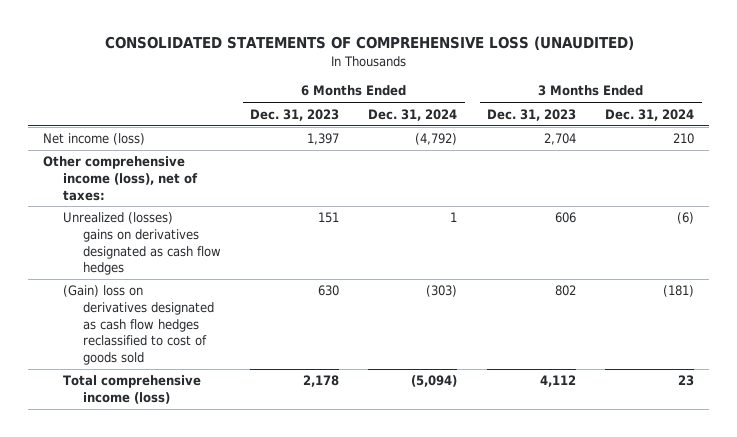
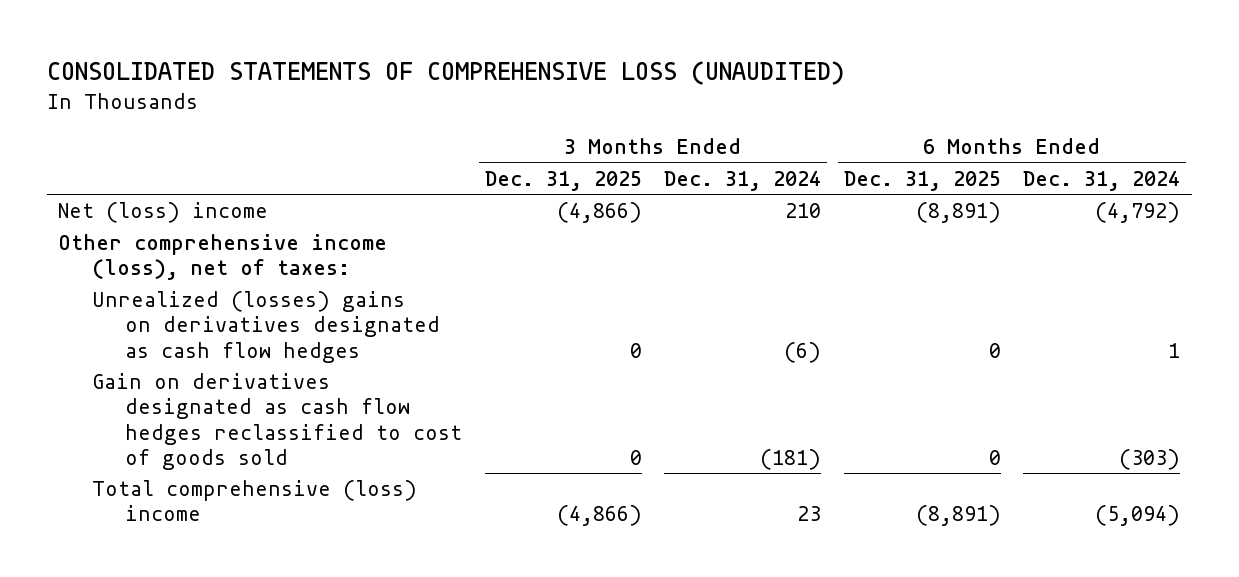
[250,108,340,121] Dec. 31, 2023 -> none
[486,108,576,121] Dec. 31, 2023 -> none
none -> [484,170,642,191] Dec. 31, 2025
none -> [843,170,1001,191] Dec. 31, 2025
[42,133,145,146] Net income (loss) -> [58,202,269,224] Net (loss) income
[62,285,214,365] (Gain) loss on derivatives designated as cash flow hedges reclassified to cost of goods sold -> [91,373,463,470] Gain on derivatives designated as cash flow hedges reclassified to cost of goods sold
[62,375,201,404] Total comprehensive income (loss) -> [91,480,417,522] Total comprehensive (loss) income

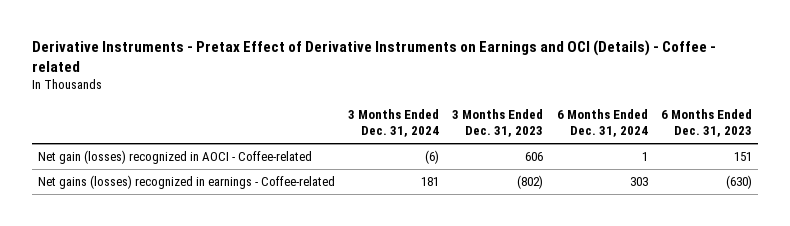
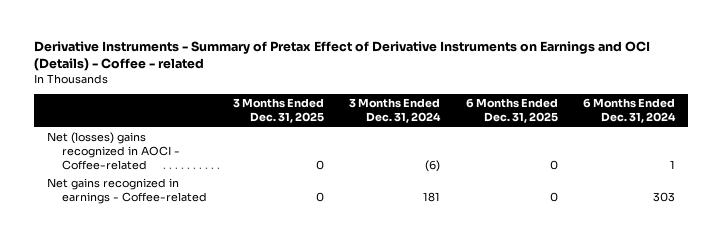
[31,39,716,72] Derivative Instruments - Pretax Effect of Derivative Instruments on Earnings and OCI (Details) - Coffee - related -> [33,41,650,72] Derivative Instruments - Summary of Pretax Effect of Derivative Instruments on Earnings and OCI (Details) - Coffee - related
[452,109,544,138] 3 Months Ended Dec. 31, 2023 -> none
[660,109,752,138] 6 Months Ended Dec. 31, 2023 -> none
none -> [232,98,324,124] 3 Months Ended Dec. 31, 2025
none -> [465,98,558,124] 6 Months Ended Dec. 31, 2025
[38,150,313,165] Net gain (losses) recognized in AOCI - Coffee-related -> [46,132,181,171] Net (losses) gains recognized in AOCI - Coffee-related
[38,175,336,190] Net gains (losses) recognized in earnings - Coffee-related -> [46,178,208,205] Net gains recognized in earnings - Coffee-related

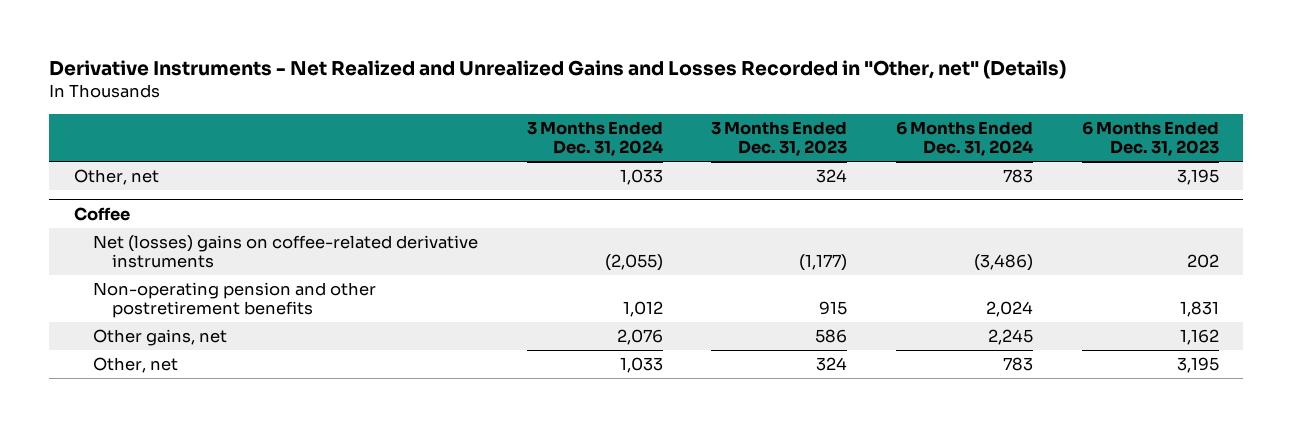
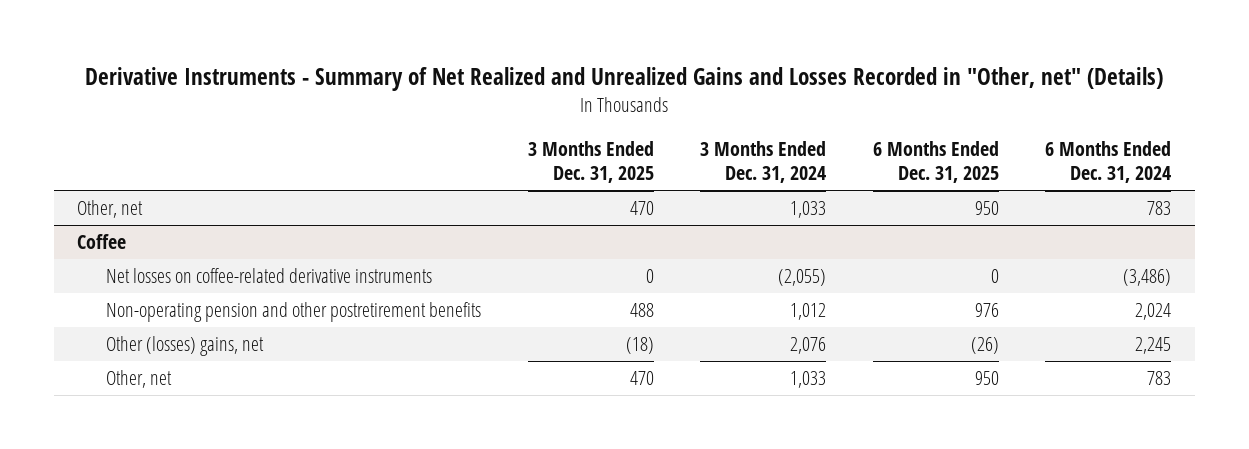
[49,60,1067,80] Derivative Instruments - Net Realized and Unrealized Gains and Losses Recorded in "Other, net" (Details) -> [85,66,1164,91] Derivative Instruments - Summary of Net Realized and Unrealized Gains and Losses Recorded in "Other, net" (Details)
[711,120,848,157] 3 Months Ended Dec. 31, 2023 -> none
[1081,120,1219,157] 6 Months Ended Dec. 31, 2023 -> none
none -> [527,140,654,184] 3 Months Ended Dec. 31, 2025
none -> [872,140,999,184] 6 Months Ended Dec. 31, 2025
[92,234,478,269] Net (losses) gains on coffee-related derivative instruments -> [106,268,433,284] Net losses on coffee-related derivative instruments
[92,328,227,346] Other gains, net -> [106,336,265,357] Other (losses) gains, net

